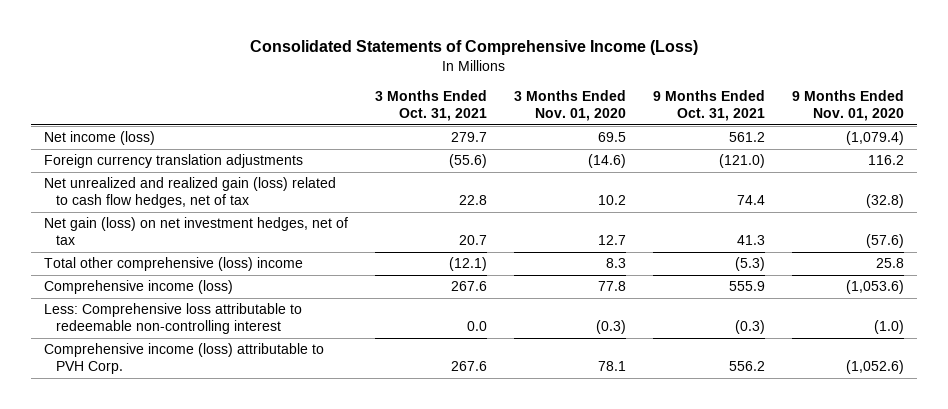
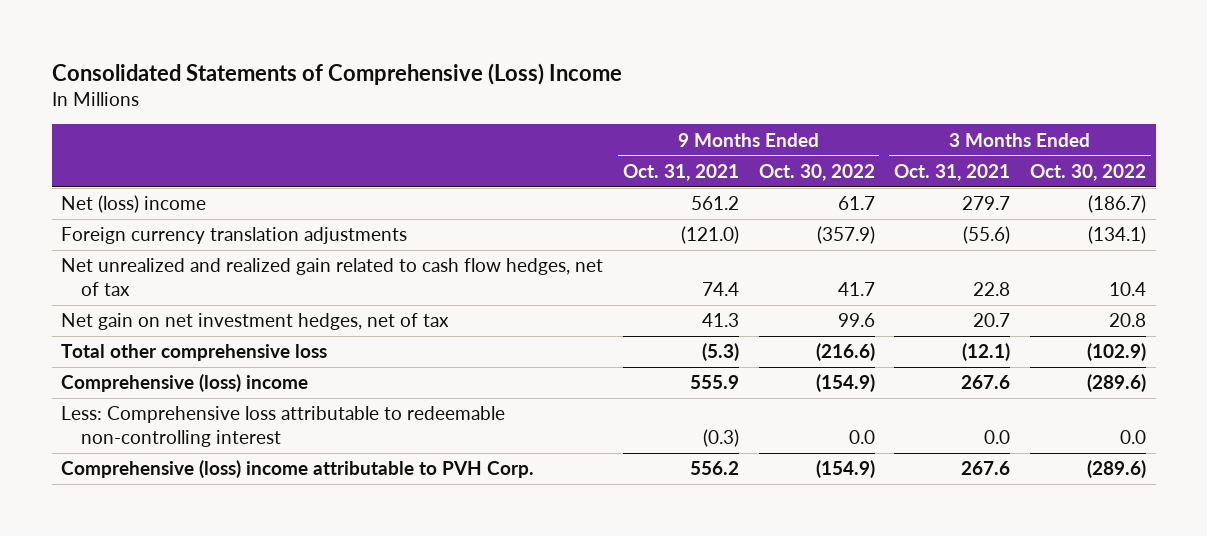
[250,40,699,56] Consolidated Statements of Comprehensive Income (Loss) -> [51,62,622,85] Consolidated Statements of Comprehensive (Loss) Income
[514,90,627,121] 3 Months Ended Nov. 01, 2020 -> none
[791,90,904,121] 9 Months Ended Nov. 01, 2020 -> none
none -> [758,163,875,181] Oct. 30, 2022
none -> [1029,163,1146,181] Oct. 30, 2022
[44,131,156,146] Net income (loss) -> [61,195,207,214] Net (loss) income
[44,177,337,209] Net unrealized and realized gain (loss) related to cash flow hedges, net of tax -> [61,258,604,297] Net unrealized and realized gain related to cash flow hedges, net of tax
[44,217,349,246] Net gain (loss) on net investment hedges, net of tax -> [61,313,450,331] Net gain on net investment hedges, net of tax
[44,257,304,272] Total other comprehensive (loss) income -> [61,344,328,362] Total other comprehensive loss
[44,280,234,295] Comprehensive income (loss) -> [61,374,309,393] Comprehensive (loss) income
[44,343,325,375] Comprehensive income (loss) attributable to PVH Corp. -> [61,460,535,479] Comprehensive (loss) income attributable to PVH Corp.

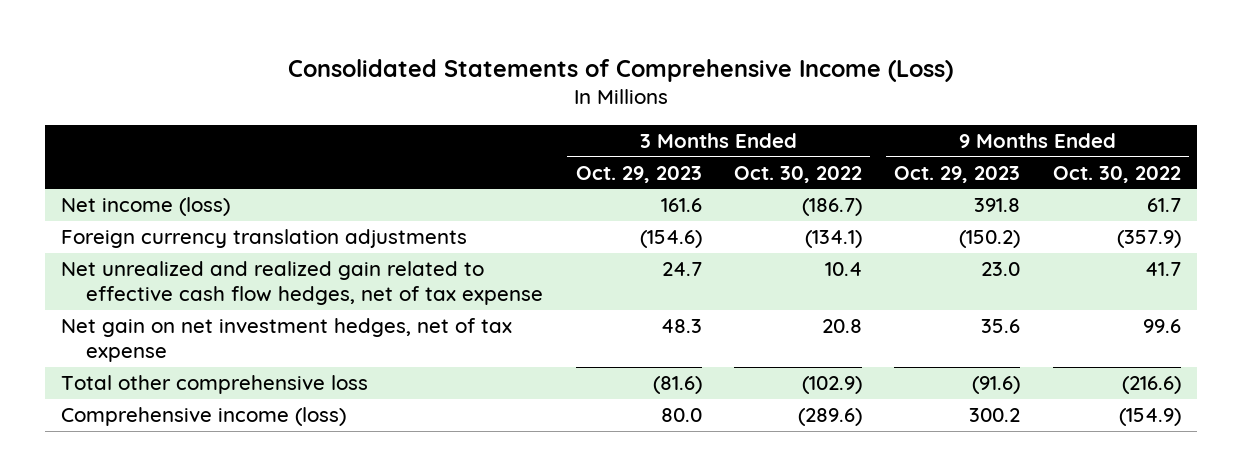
[51,62,622,85] Consolidated Statements of Comprehensive (Loss) Income -> [287,58,953,82] Consolidated Statements of Comprehensive Income (Loss)
[623,163,740,181] Oct. 31, 2021 -> none
[894,163,1011,181] Oct. 31, 2021 -> none
none -> [575,165,702,183] Oct. 29, 2023
none -> [894,165,1021,183] Oct. 29, 2023
[61,195,207,214] Net (loss) income -> [60,197,230,217] Net income (loss)
[61,258,604,297] Net unrealized and realized gain related to cash flow hedges, net of tax -> [60,261,544,306] Net unrealized and realized gain related to effective cash flow hedges, net of tax expense
[61,313,450,331] Net gain on net investment hedges, net of tax -> [60,318,512,363] Net gain on net investment hedges, net of tax expense
[61,374,309,393] Comprehensive (loss) income -> none
[61,406,506,448] Less: Comprehensive loss attributable to redeemable non-controlling interest -> none
[61,460,535,479] Comprehensive (loss) income attributable to PVH Corp. -> [60,407,346,427] Comprehensive income (loss)

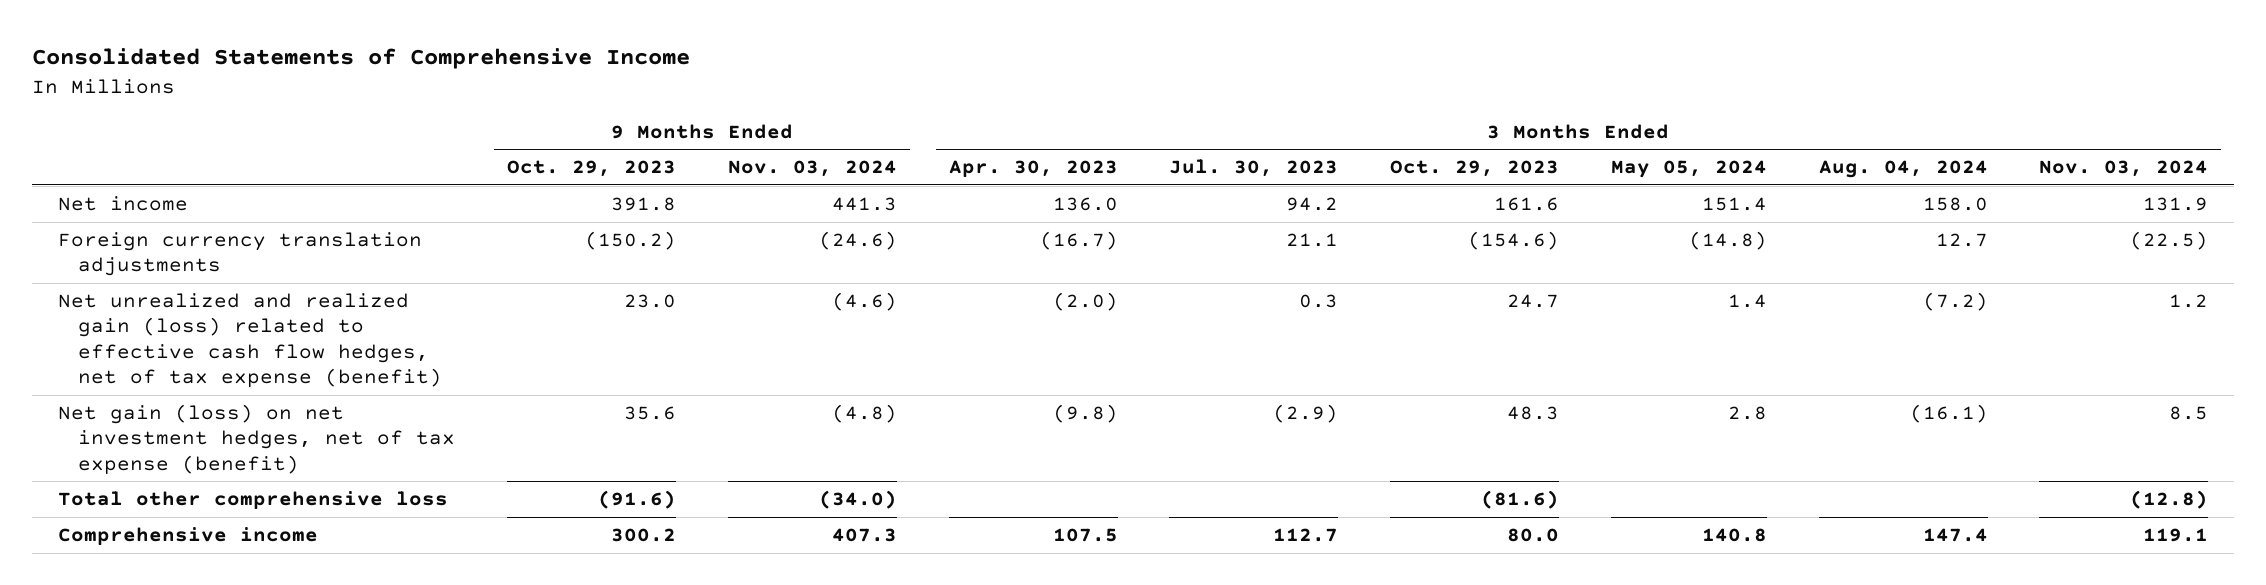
[287,58,953,82] Consolidated Statements of Comprehensive Income (Loss) -> [31,48,690,70] Consolidated Statements of Comprehensive Income
[733,165,862,183] Oct. 30, 2022 -> none
[1052,165,1181,183] Oct. 30, 2022 -> none
none -> [727,160,897,178] Nov. 03, 2024
none -> [948,160,1118,178] Apr. 30, 2023
none -> [1169,159,1339,178] Jul. 30, 2023
none -> [1610,160,1767,179] May 05, 2024
none -> [1818,160,1988,179] Aug. 04, 2024
none -> [2039,160,2209,178] Nov. 03, 2024
[60,197,230,217] Net income (loss) -> [57,195,188,211] Net income
[60,261,544,306] Net unrealized and realized gain related to effective cash flow hedges, net of tax expense -> [57,292,443,389] Net unrealized and realized gain (loss) related to effective cash flow hedges, net of tax expense (benefit)
[60,318,512,363] Net gain on net investment hedges, net of tax expense -> [57,403,456,475] Net gain (loss) on net investment hedges, net of tax expense (benefit)
[60,407,346,427] Comprehensive income (loss) -> [57,526,318,545] Comprehensive income

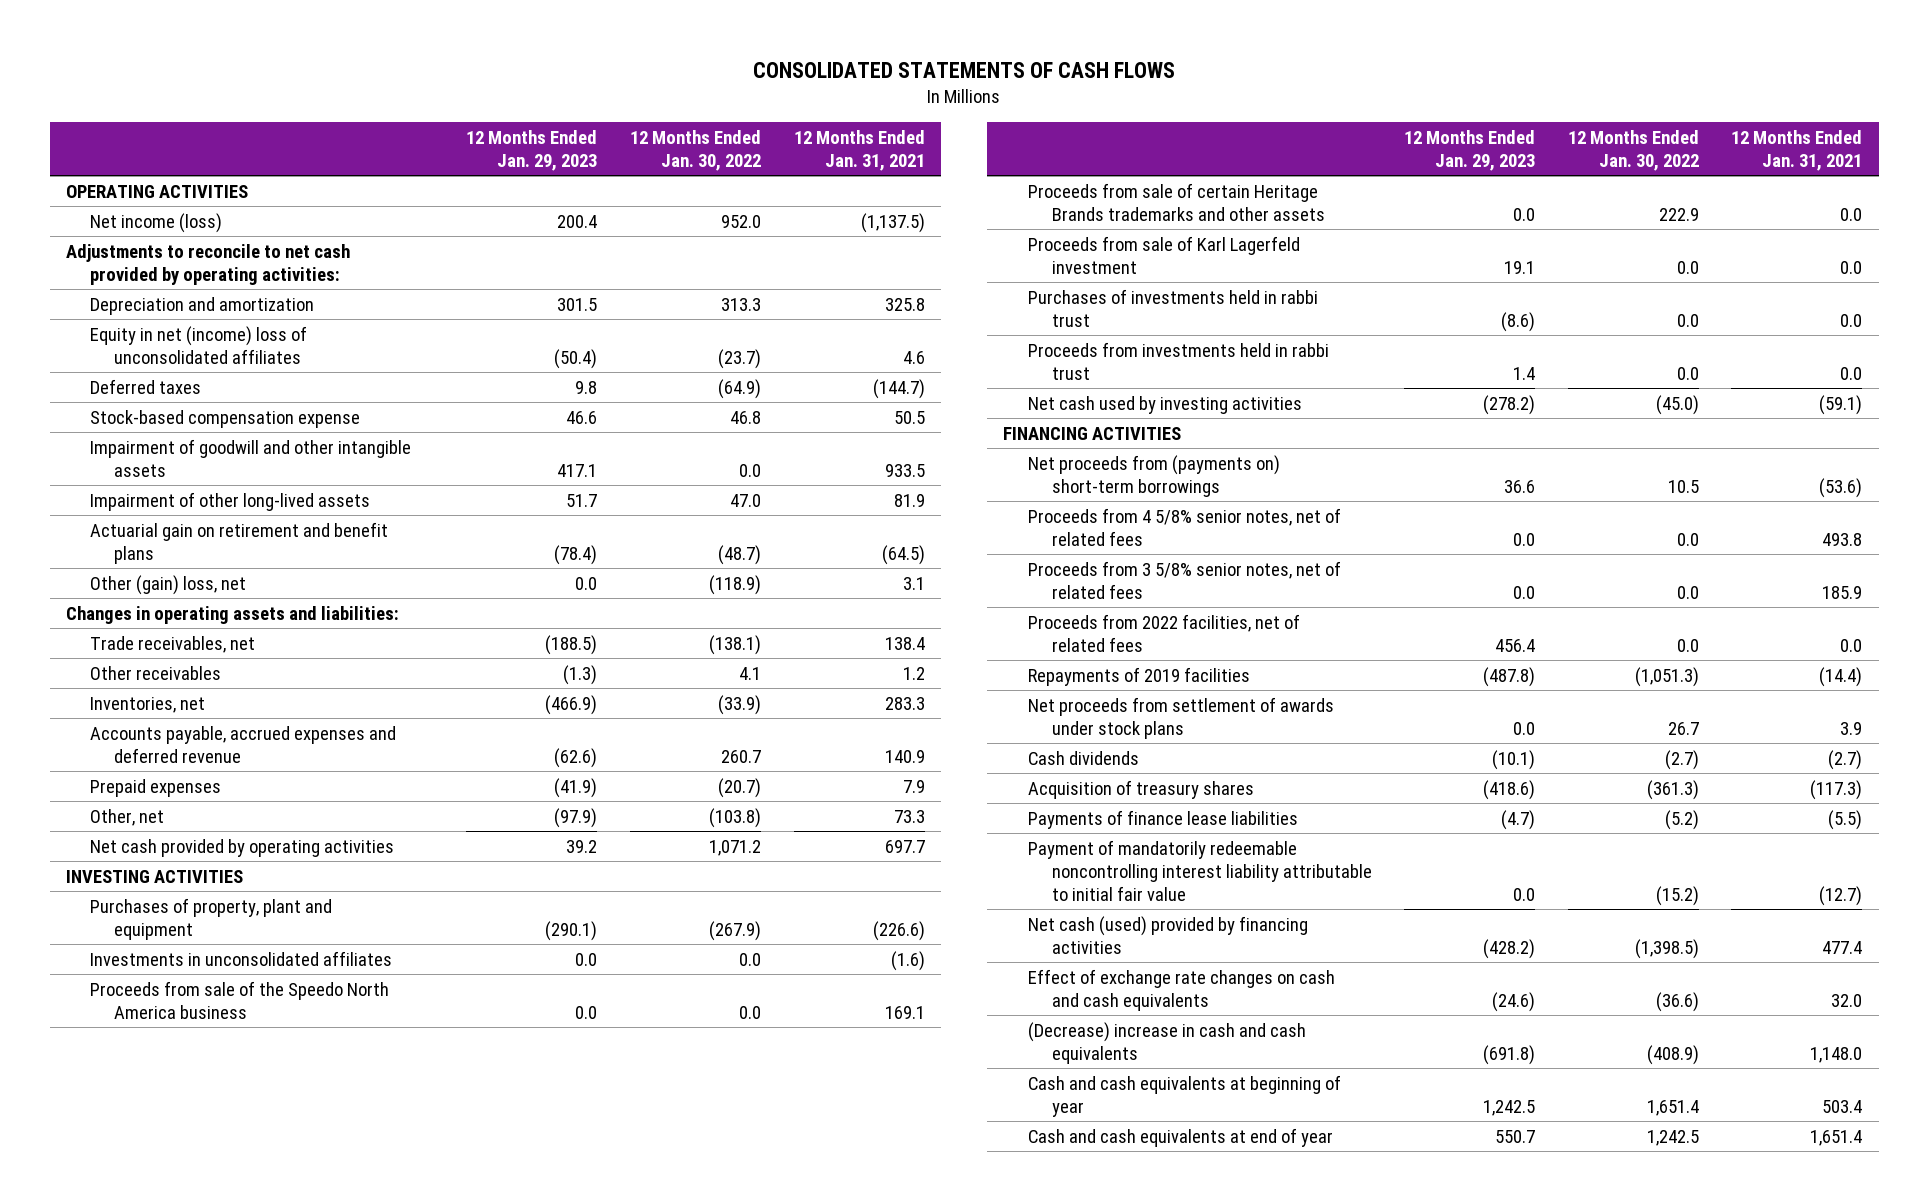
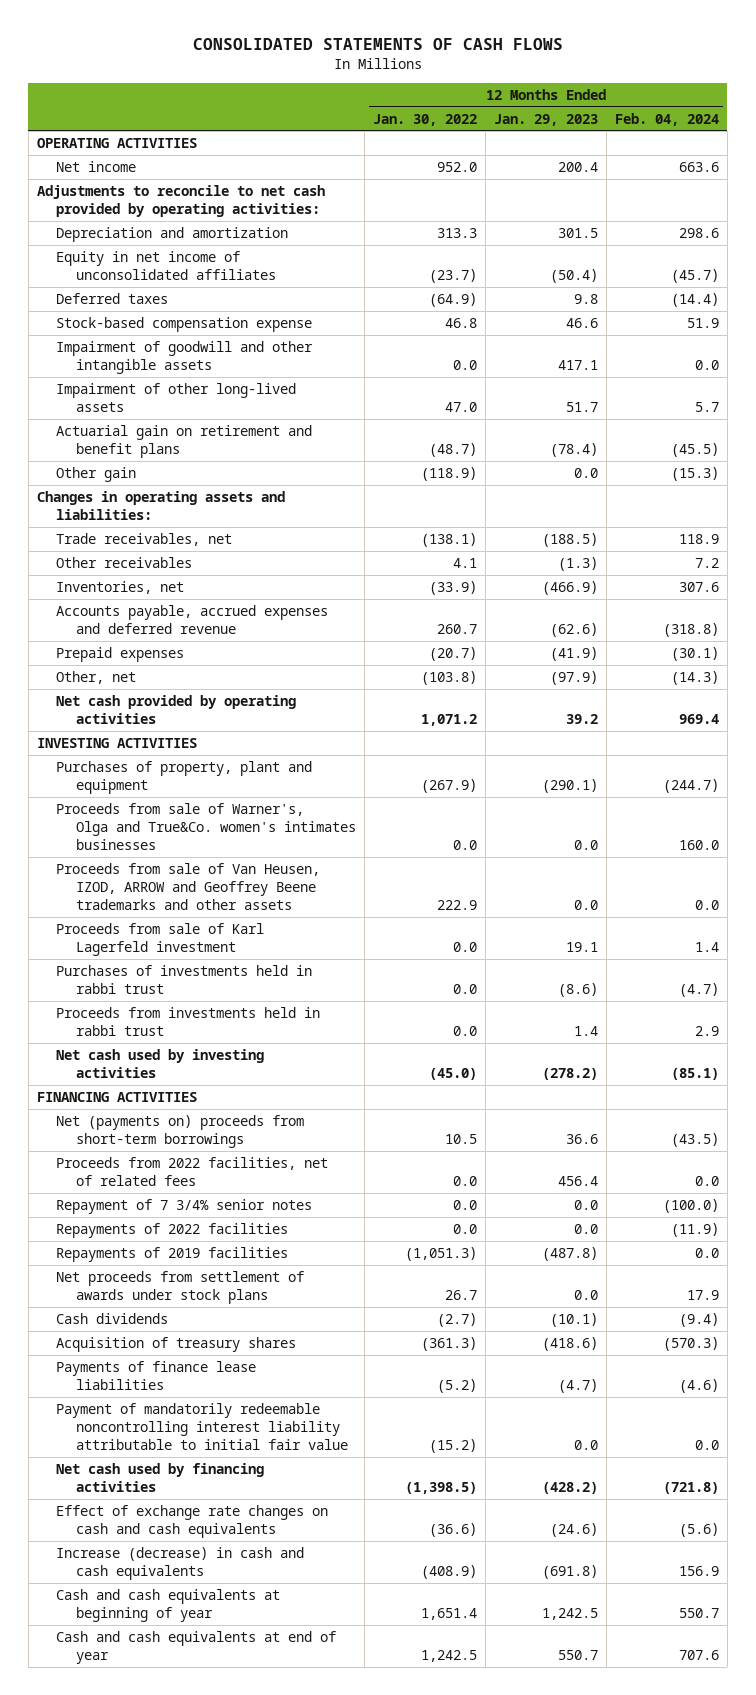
[793,129,925,171] 12 Months Ended Jan. 31, 2021 -> none
none -> [614,112,719,126] Feb. 04, 2024
[89,212,222,233] Net income (loss) -> [56,160,137,172] Net income
[89,325,307,364] Equity in net (income) loss of unconsolidated affiliates -> [56,250,277,280] Equity in net income of unconsolidated affiliates
[89,574,246,595] Other (gain) loss, net -> [56,466,137,482] Other gain
[89,950,392,966] Investments in unconsolidated affiliates -> none
[89,980,389,1019] Proceeds from sale of the Speedo North America business -> none
none -> [56,802,357,851] Proceeds from sale of Warner's, Olga and True&Co. women's intimates businesses
[1027,182,1325,221] Proceeds from sale of certain Heritage Brands trademarks and other assets -> [56,862,321,911] Proceeds from sale of Van Heusen, IZOD, ARROW and Geoffrey Beene trademarks and other assets
[1027,507,1341,546] Proceeds from 4 5/8% senior notes, net of related fees -> none
[1027,560,1341,599] Proceeds from 3 5/8% senior notes, net of related fees -> none
[1027,454,1280,497] Net proceeds from (payments on) short-term borrowings -> [56,1114,305,1148] Net (payments on) proceeds from short-term borrowings
none -> [56,1198,313,1214] Repayment of 7 3/4% senior notes
none -> [56,1222,289,1238] Repayments of 2022 facilities
[1027,915,1308,954] Net cash (used) provided by financing activities -> [56,1462,265,1492] Net cash used by financing activities
[1027,1021,1306,1064] (Decrease) increase in cash and cash equivalents -> [56,1546,305,1580] Increase (decrease) in cash and cash equivalents

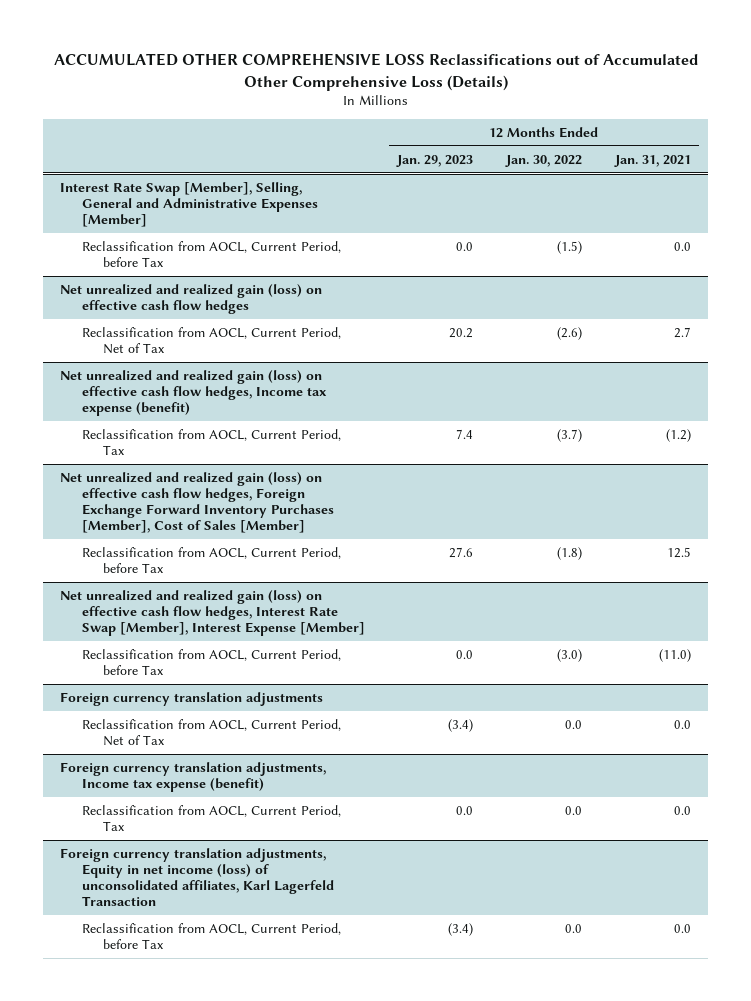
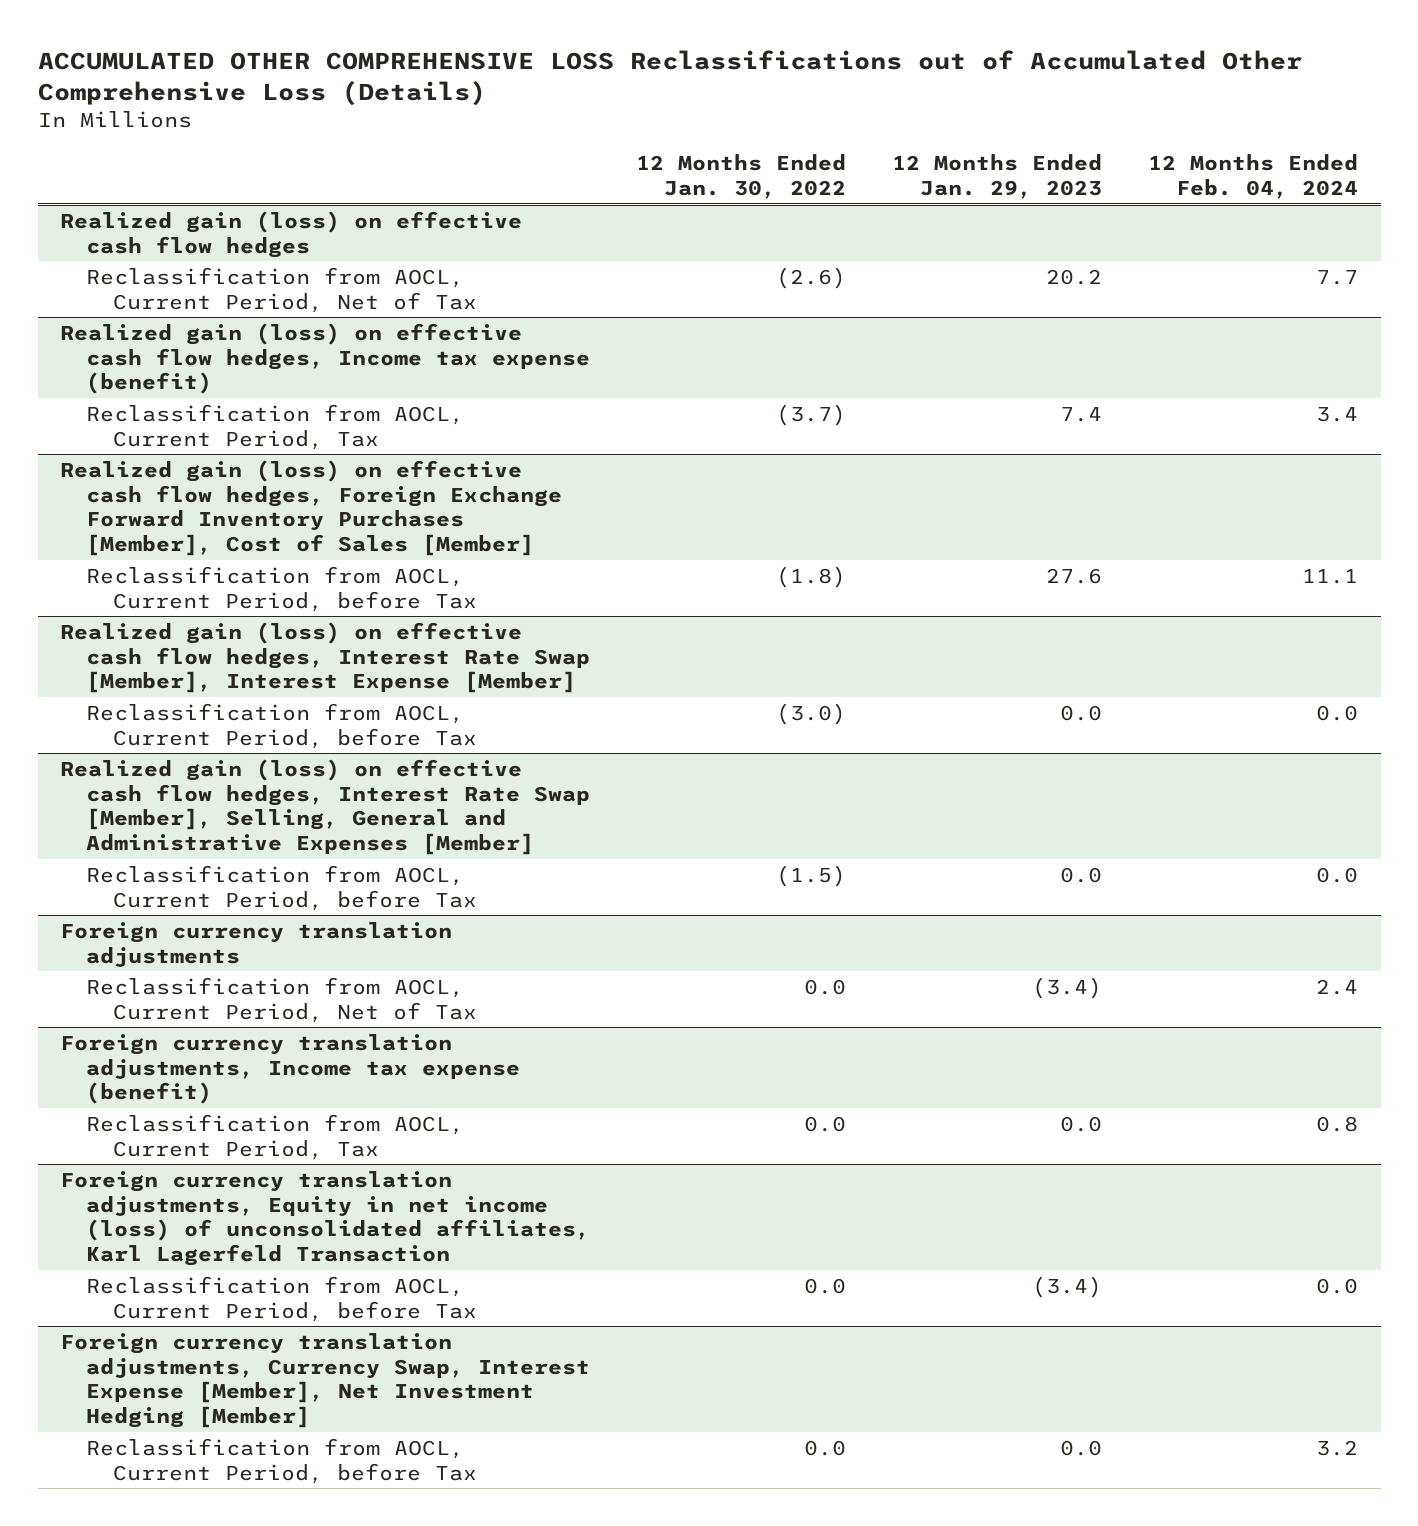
[614,154,692,167] Jan. 31, 2021 -> none
none -> [1147,154,1358,199] 12 Months Ended Feb. 04, 2024
[59,181,318,227] Interest Rate Swap [Member], Selling, General and Administrative Expenses [Member] -> none
[81,240,341,267] Reclassification from AOCL, Current Period, before Tax -> none
[59,283,322,314] Net unrealized and realized gain (loss) on effective cash flow hedges -> [60,210,523,258] Realized gain (loss) on effective cash flow hedges
[59,369,327,416] Net unrealized and realized gain (loss) on effective cash flow hedges, Income tax expense (benefit) -> [60,322,591,395] Realized gain (loss) on effective cash flow hedges, Income tax expense (benefit)
[59,471,334,533] Net unrealized and realized gain (loss) on effective cash flow hedges, Foreign Exchange Forward Inventory Purchases [Member], Cost of Sales [Member] -> [60,459,563,557] Realized gain (loss) on effective cash flow hedges, Foreign Exchange Forward Inventory Purchases [Member], Cost of Sales [Member]
[59,589,365,636] Net unrealized and realized gain (loss) on effective cash flow hedges, Interest Rate Swap [Member], Interest Expense [Member] -> [60,621,591,694] Realized gain (loss) on effective cash flow hedges, Interest Rate Swap [Member], Interest Expense [Member]
none -> [60,758,591,856] Realized gain (loss) on effective cash flow hedges, Interest Rate Swap [Member], Selling, General and Administrative Expenses [Member]
none -> [86,864,477,911] Reclassification from AOCL, Current Period, before Tax
none -> [60,1332,591,1429] Foreign currency translation adjustments, Currency Swap, Interest Expense [Member], Net Investment Hedging [Member]
none -> [86,1437,477,1484] Reclassification from AOCL, Current Period, before Tax

